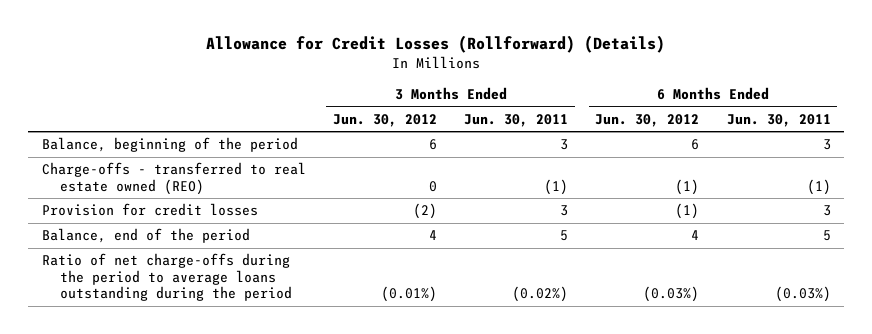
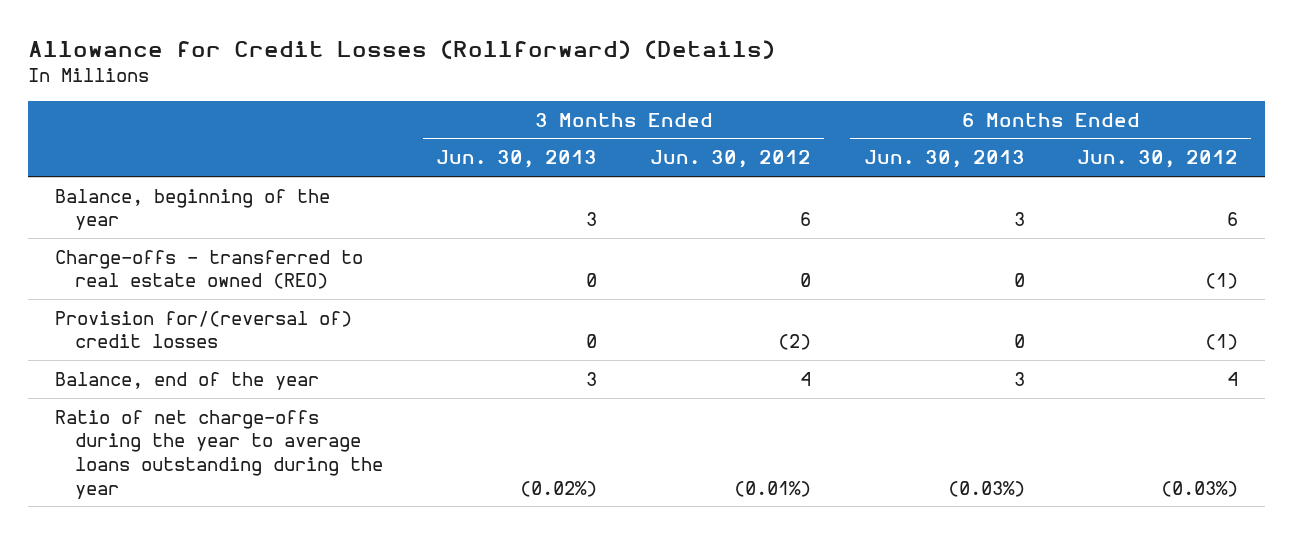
[464,113,569,127] Jun. 30, 2011 -> none
[726,113,831,127] Jun. 30, 2011 -> none
none -> [436,150,598,169] Jun. 30, 2013
none -> [863,150,1025,169] Jun. 30, 2013
[41,137,298,153] Balance, beginning of the period -> [54,188,330,231] Balance, beginning of the year
[41,203,258,217] Provision for credit losses -> [54,310,352,349] Provision for/(reversal of) credit losses
[41,228,250,244] Balance, end of the period -> [54,371,319,390] Balance, end of the year
[41,253,293,301] Ratio of net charge-offs during the period to average loans outstanding during the period -> [54,409,384,499] Ratio of net charge-offs during the year to average loans outstanding during the year

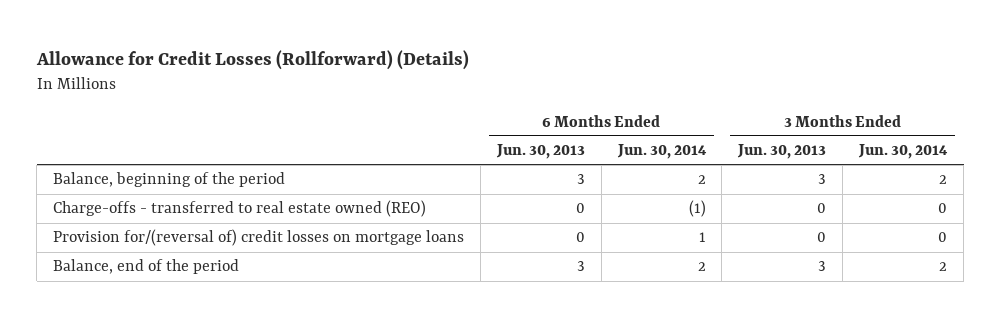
[649,150,811,169] Jun. 30, 2012 -> none
[1077,150,1239,169] Jun. 30, 2012 -> none
none -> [616,144,707,160] Jun. 30, 2014
none -> [858,144,949,160] Jun. 30, 2014
[54,188,330,231] Balance, beginning of the year -> [52,172,285,188] Balance, beginning of the period
[54,409,384,499] Ratio of net charge-offs during the year to average loans outstanding during the year -> none
[54,310,352,349] Provision for/(reversal of) credit losses -> [52,229,464,247] Provision for/(reversal of) credit losses on mortgage loans
[54,371,319,390] Balance, end of the year -> [52,259,239,275] Balance, end of the period

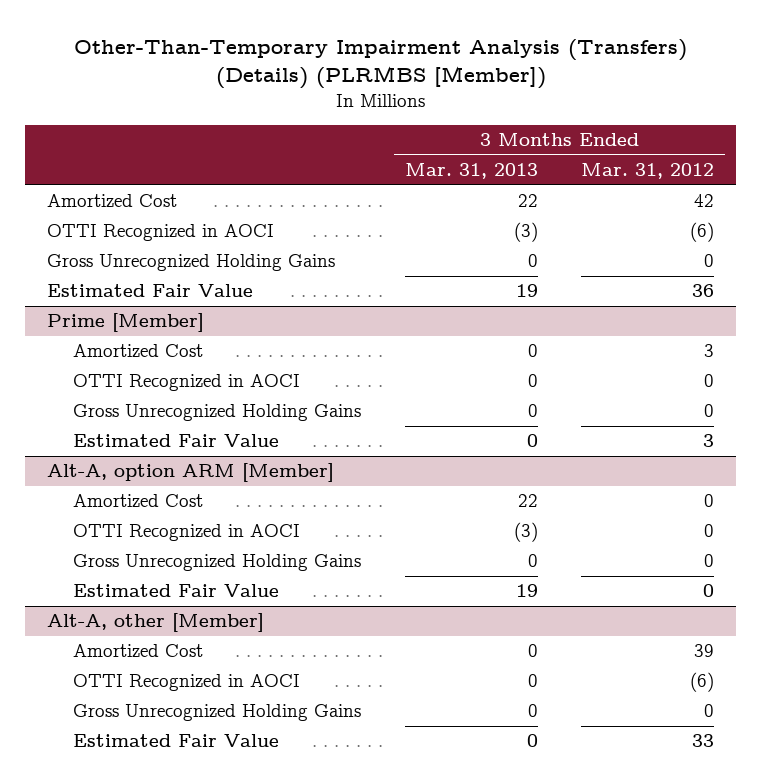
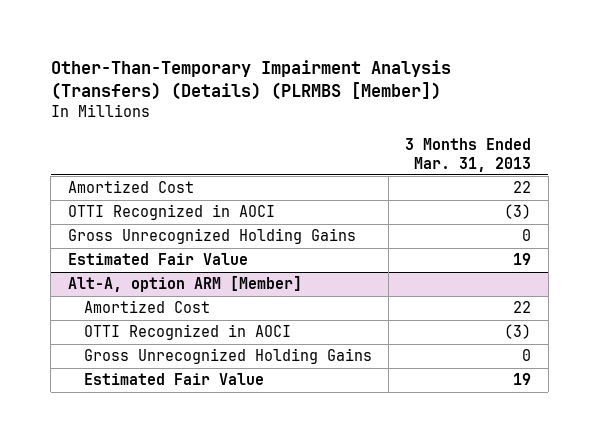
[581,163,715,180] Mar. 31, 2012 -> none
[46,313,204,333] Prime [Member] -> none
[73,344,204,358] Amortized Cost -> none
[73,374,301,392] OTTI Recognized in AOCI -> none
[73,404,362,422] Gross Unrecognized Holding Gains -> none
[73,434,280,448] Estimated Fair Value -> none
[46,613,264,633] Alt-A, other [Member] -> none
[73,644,204,658] Amortized Cost -> none
[73,674,301,692] OTTI Recognized in AOCI -> none
[73,704,362,722] Gross Unrecognized Holding Gains -> none
[73,734,280,748] Estimated Fair Value -> none

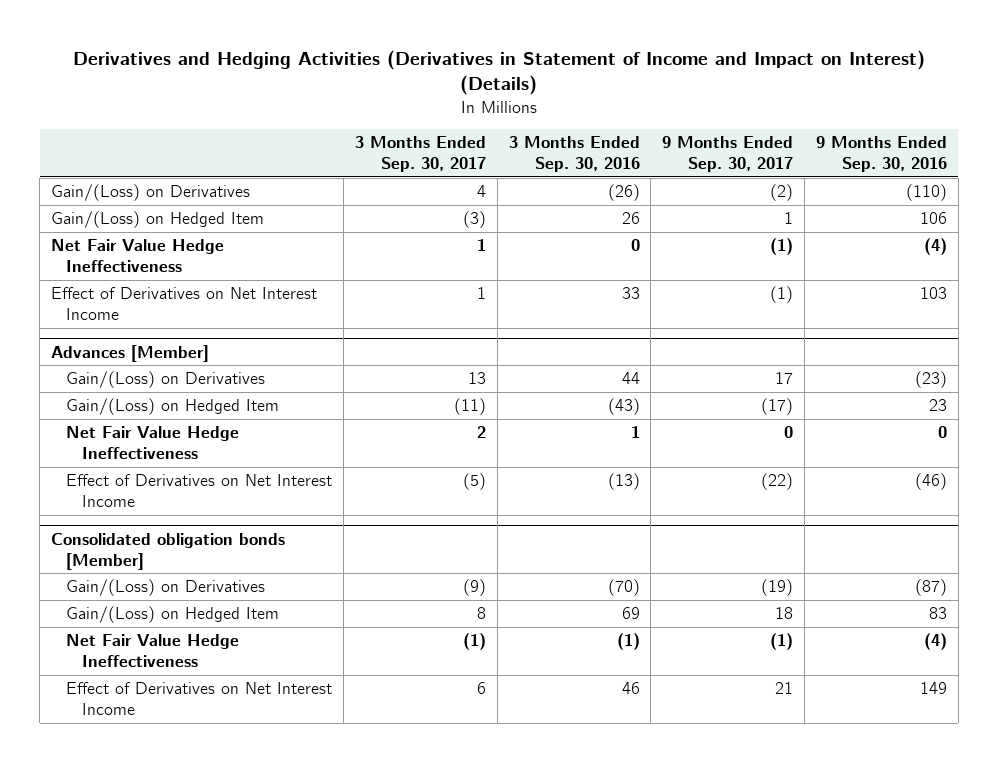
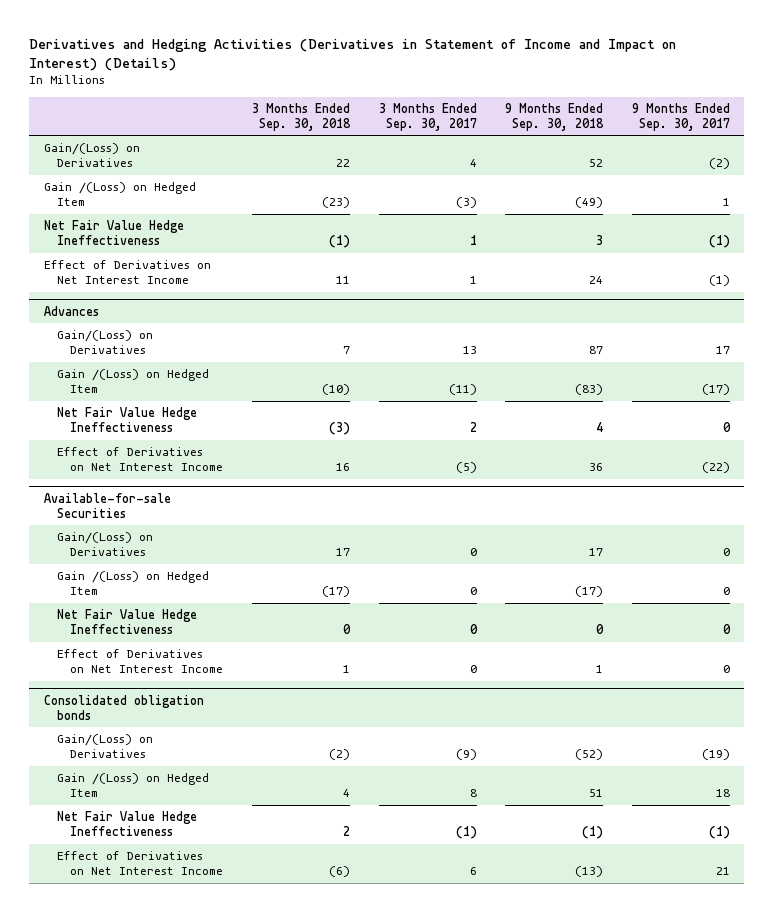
[508,135,640,173] 3 Months Ended Sep. 30, 2016 -> none
[815,135,947,173] 9 Months Ended Sep. 30, 2016 -> none
none -> [251,102,351,131] 3 Months Ended Sep. 30, 2018
none -> [505,102,605,131] 9 Months Ended Sep. 30, 2018
[50,211,264,229] Gain/(Loss) on Hedged Item -> [43,182,196,207] Gain /(Loss) on Hedged Item
[50,344,209,362] Advances [Member] -> [43,305,99,316] Advances
[66,398,280,416] Gain/(Loss) on Hedged Item -> [56,369,209,394] Gain /(Loss) on Hedged Item
none -> [43,492,171,518] Available-for-sale Securities
none -> [56,532,153,557] Gain/(Loss) on Derivatives
none -> [56,571,209,596] Gain /(Loss) on Hedged Item
none -> [56,609,197,635] Net Fair Value Hedge Ineffectiveness
none -> [56,649,224,674] Effect of Derivatives on Net Interest Income
[50,532,285,570] Consolidated obligation bonds [Member] -> [43,694,204,720] Consolidated obligation bonds
[66,606,280,624] Gain/(Loss) on Hedged Item -> [56,773,209,798] Gain /(Loss) on Hedged Item

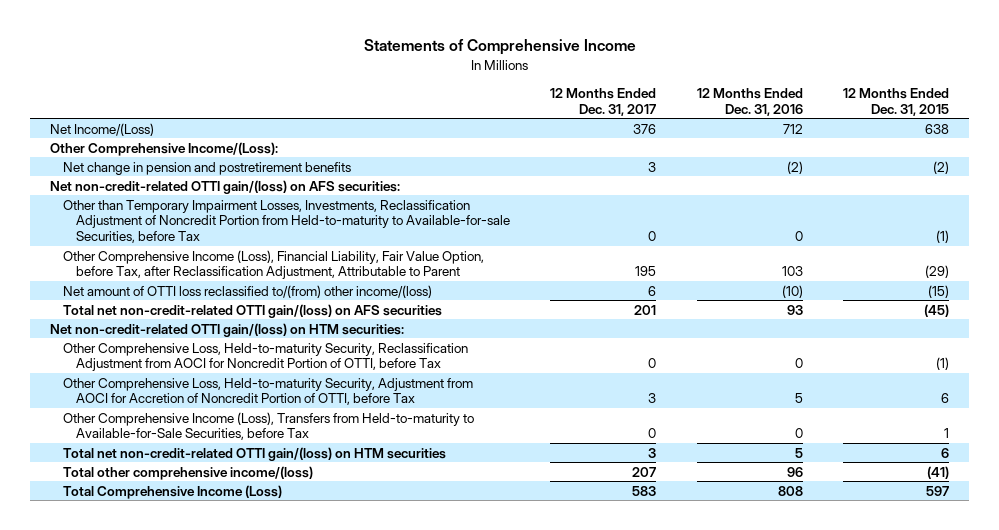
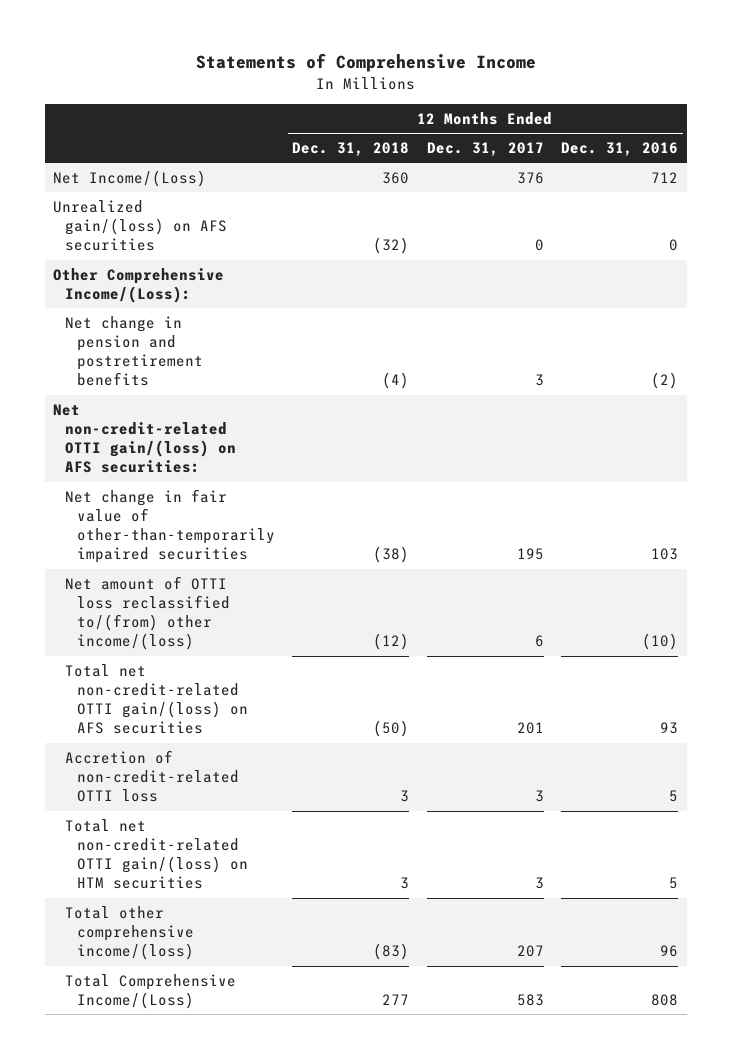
[842,87,949,116] 12 Months Ended Dec. 31, 2015 -> none
none -> [292,142,410,157] Dec. 31, 2018
none -> [53,199,228,252] Unrealized gain/(loss) on AFS securities
[63,199,510,244] Other than Temporary Impairment Losses, Investments, Reclassification Adjustment of Noncredit Portion from Held-to-maturity to Available-for-sale Securities, before Tax -> none
[63,249,485,280] Other Comprehensive Income (Loss), Financial Liability, Fair Value Option, before Tax, after Reclassification Adjustment, Attributable to Parent -> [65,488,276,564] Net change in fair value of other-than-temporarily impaired securities
[50,322,405,337] Net non-credit-related OTTI gain/(loss) on HTM securities: -> none
[63,342,469,372] Other Comprehensive Loss, Held-to-maturity Security, Reclassification Adjustment from AOCI for Noncredit Portion of OTTI, before Tax -> none
[63,411,475,441] Other Comprehensive Income (Loss), Transfers from Held-to-maturity to Available-for-Sale Securities, before Tax -> none
[63,377,474,406] Other Comprehensive Loss, Held-to-maturity Security, Adjustment from AOCI for Accretion of Noncredit Portion of OTTI, before Tax -> [65,749,240,803] Accretion of non-credit-related OTTI loss
[63,484,283,499] Total Comprehensive Income (Loss) -> [65,973,237,1010] Total Comprehensive Income/(Loss)

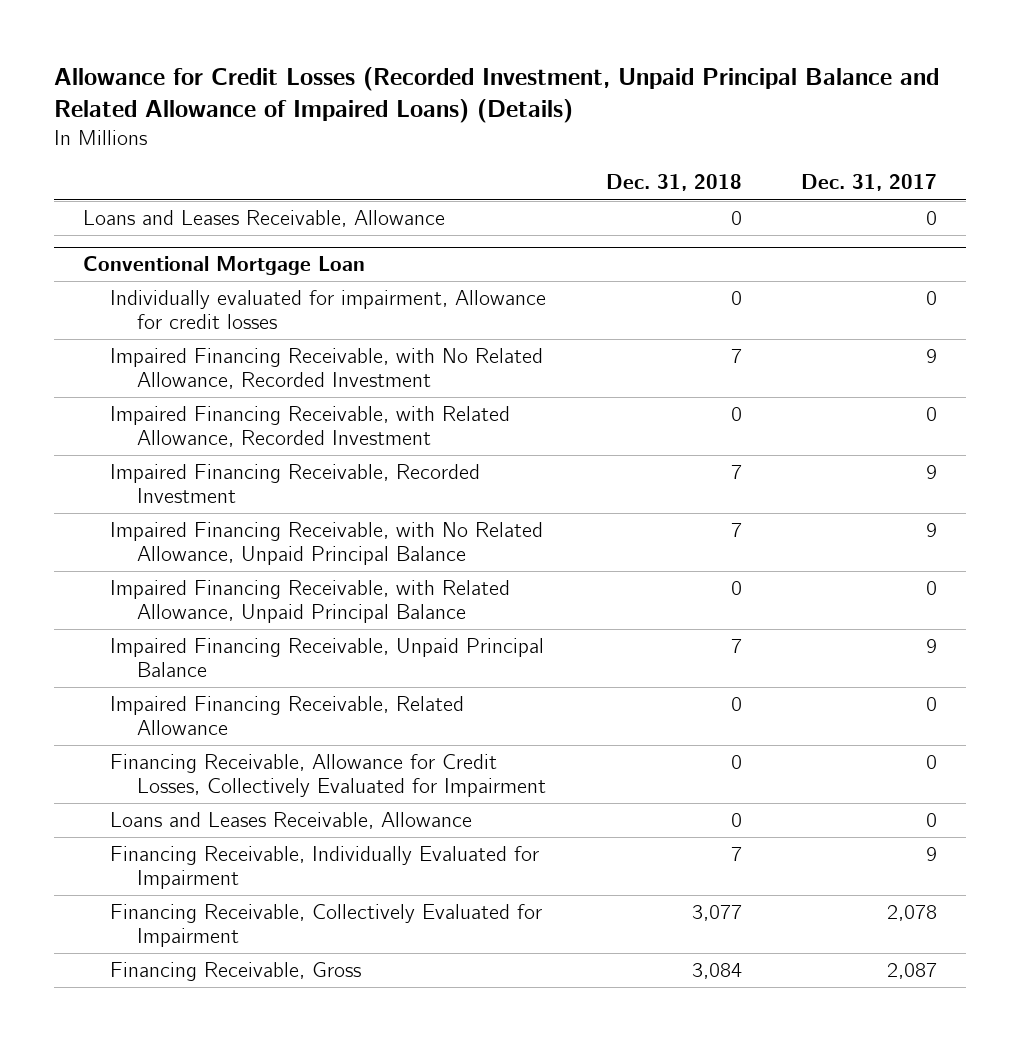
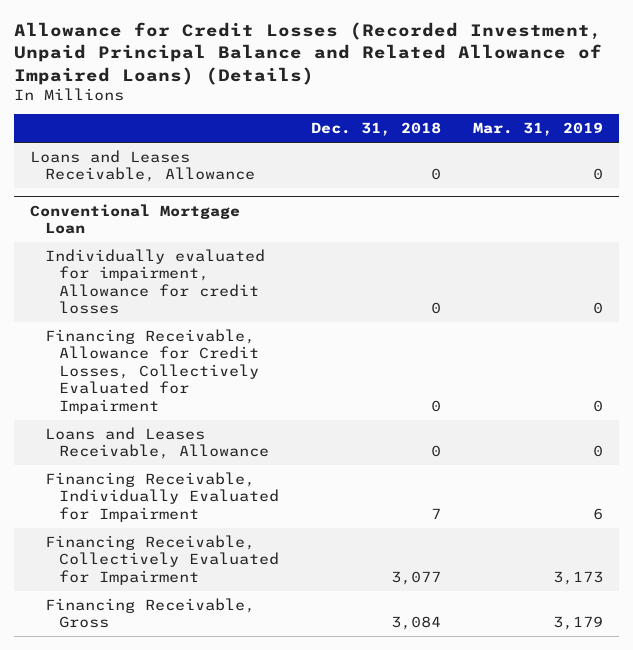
[800,174,937,192] Dec. 31, 2017 -> none
none -> [473,122,604,137] Mar. 31, 2019
[110,348,544,390] Impaired Financing Receivable, with No Related Allowance, Recorded Investment -> none
[110,406,511,448] Impaired Financing Receivable, with Related Allowance, Recorded Investment -> none
[110,464,481,504] Impaired Financing Receivable, Recorded Investment -> none
[110,522,544,566] Impaired Financing Receivable, with No Related Allowance, Unpaid Principal Balance -> none
[110,580,511,624] Impaired Financing Receivable, with Related Allowance, Unpaid Principal Balance -> none
[110,638,545,678] Impaired Financing Receivable, Unpaid Principal Balance -> none
[110,696,465,736] Impaired Financing Receivable, Related Allowance -> none

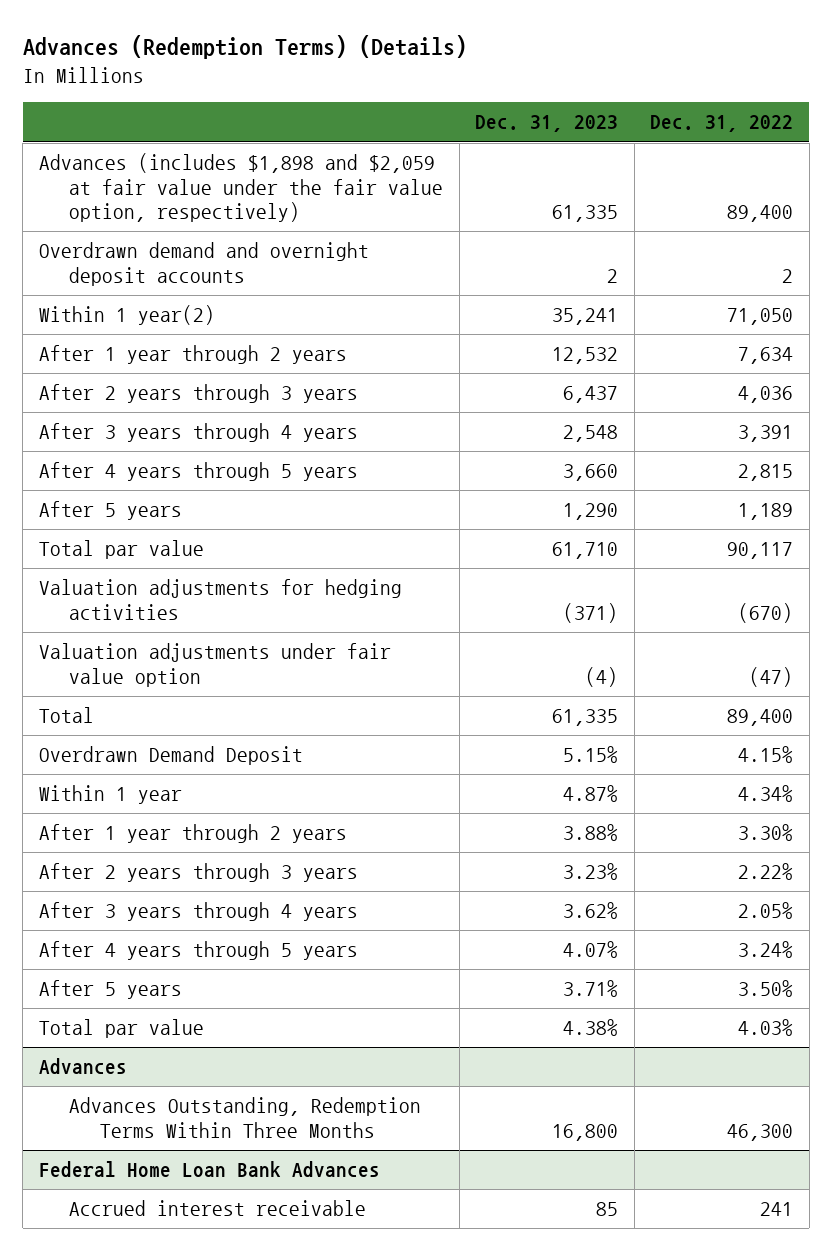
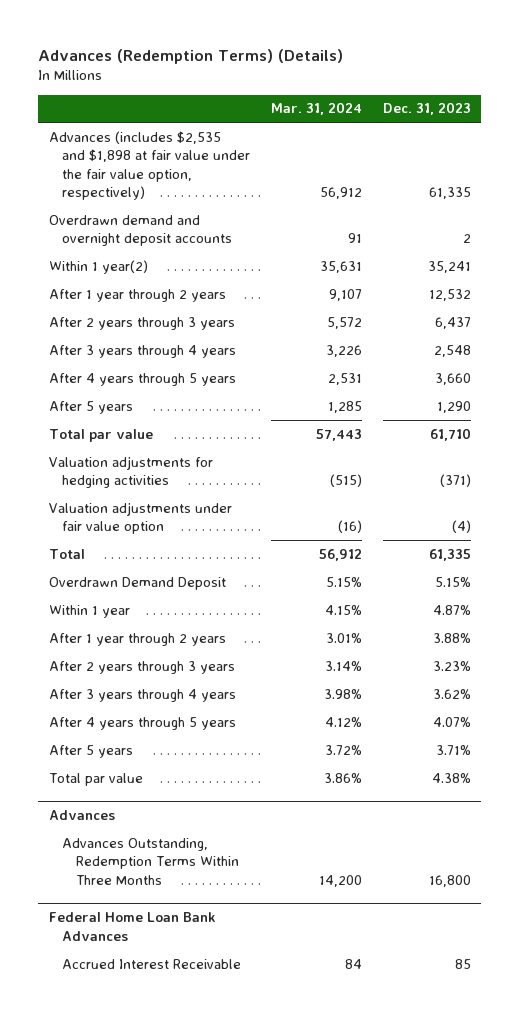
[650,115,794,133] Dec. 31, 2022 -> none
none -> [271,102,363,116] Mar. 31, 2024
[38,153,444,223] Advances (includes $1,898 and $2,059 at fair value under the fair value option, respectively) -> [48,130,251,201] Advances (includes $2,535 and $1,898 at fair value under the fair value option, respectively)
[69,1200,367,1217] Accrued interest receivable -> [62,958,242,969] Accrued Interest Receivable

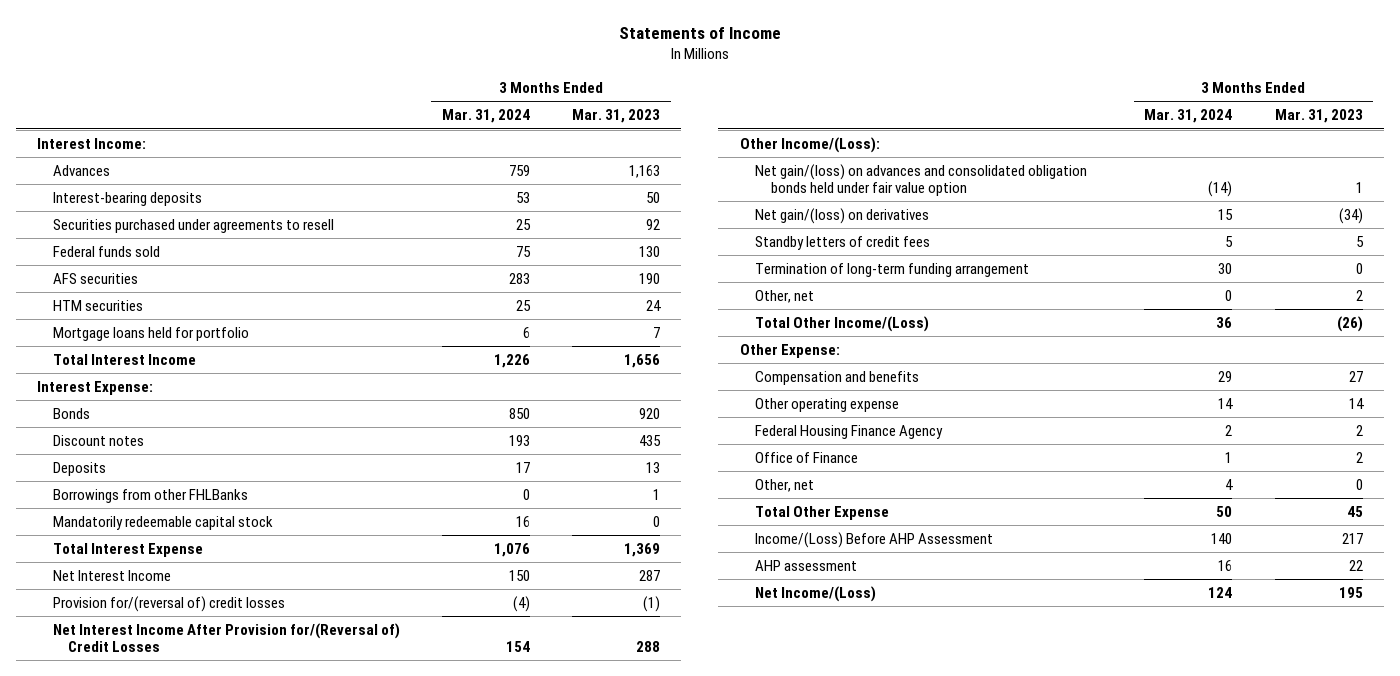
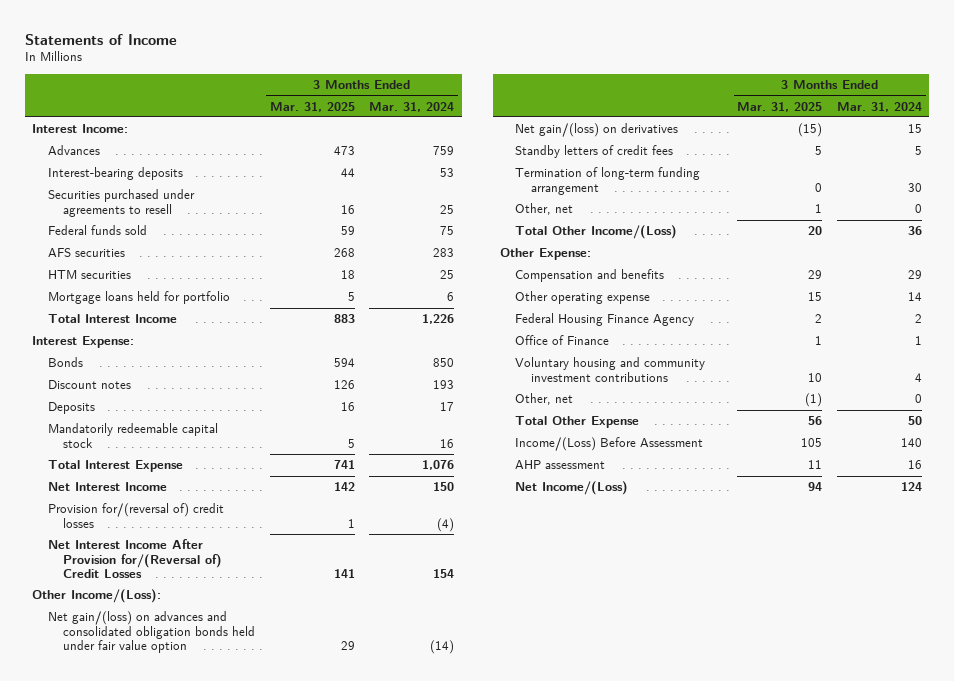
[572,109,661,124] Mar. 31, 2023 -> none
none -> [269,101,355,112] Mar. 31, 2025
[52,488,248,503] Borrowings from other FHLBanks -> none
none -> [515,357,706,382] Voluntary housing and community investment contributions
[1225,478,1234,490] 4 -> [914,394,922,404] 0
[755,531,994,548] Income/(Loss) Before AHP Assessment -> [515,437,704,452] Income/(Loss) Before Assessment

